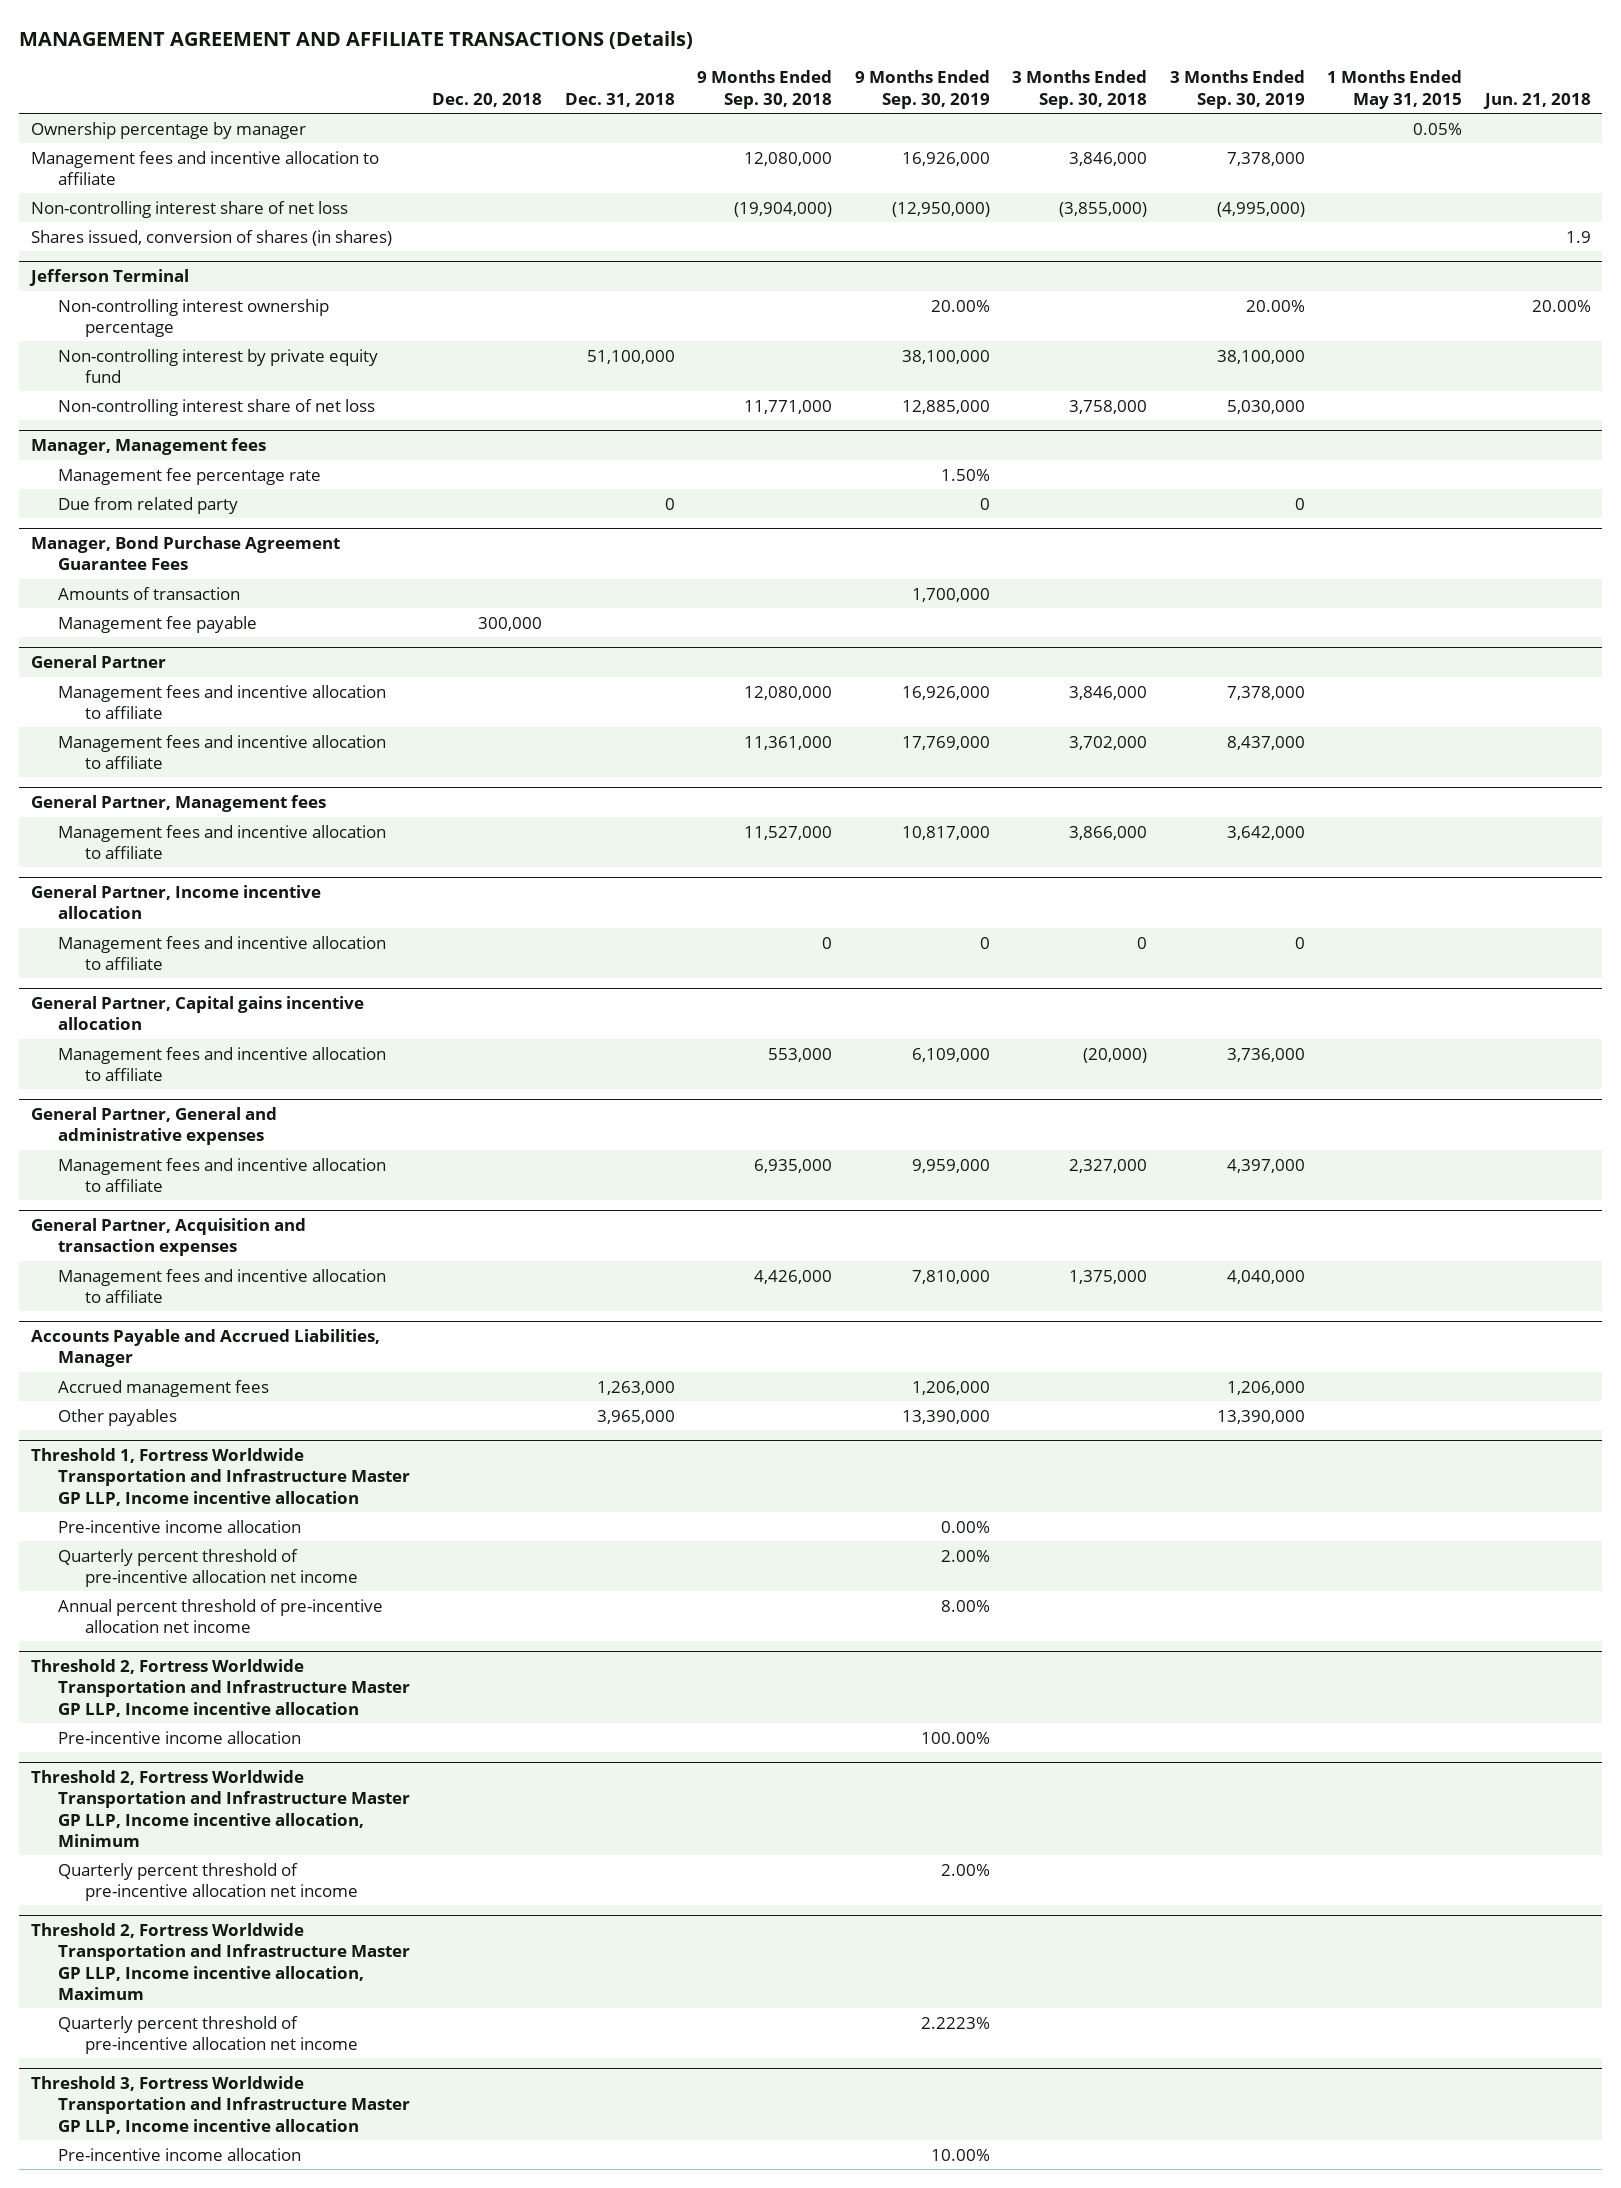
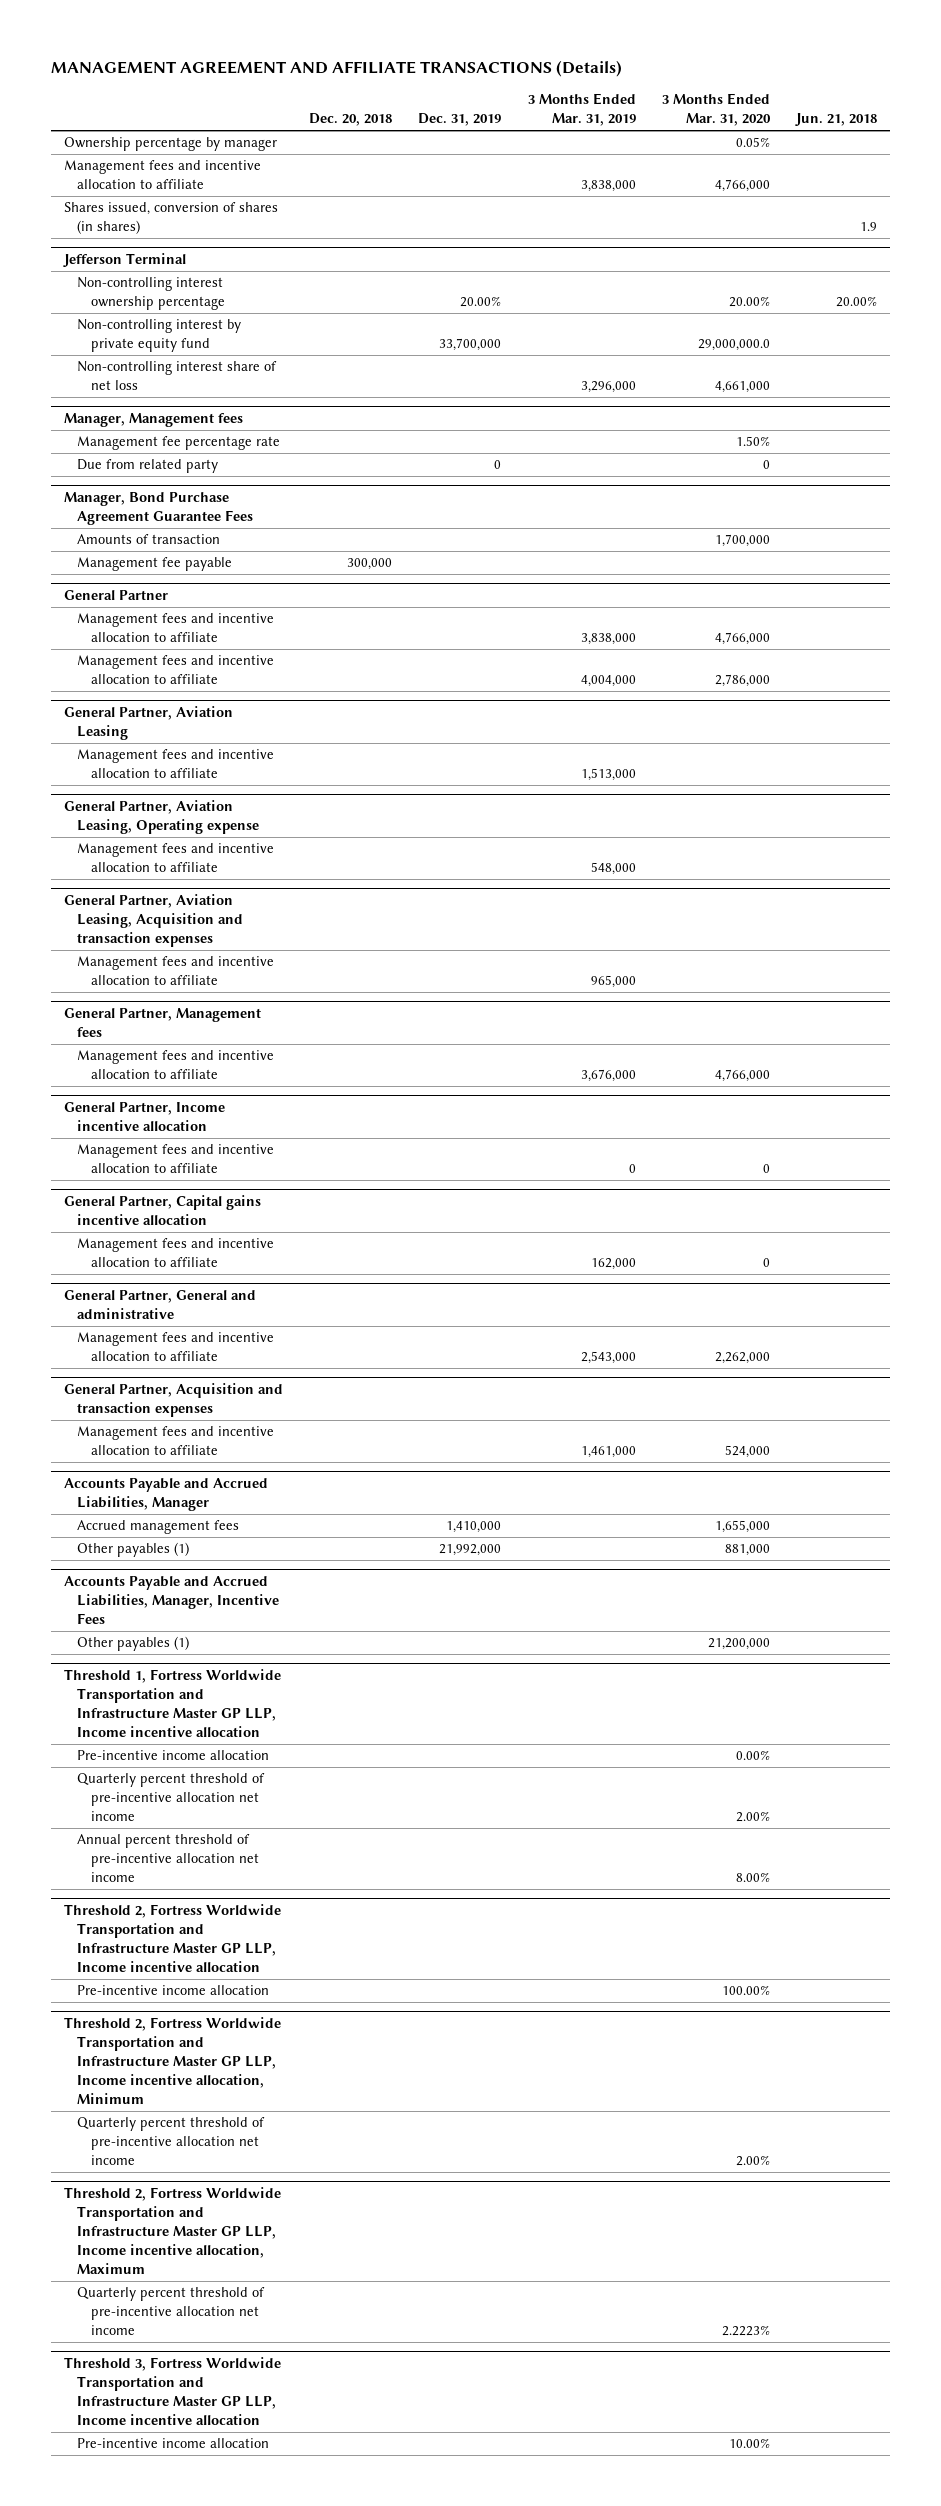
[564,92,675,107] Dec. 31, 2018 -> none
[697,70,833,109] 9 Months Ended Sep. 30, 2018 -> none
[854,70,990,109] 9 Months Ended Sep. 30, 2019 -> none
[1012,70,1148,109] 3 Months Ended Sep. 30, 2018 -> none
[1169,70,1305,109] 3 Months Ended Sep. 30, 2019 -> none
[1327,70,1463,109] 1 Months Ended May 31, 2015 -> none
none -> [418,113,502,127] Dec. 31, 2019
none -> [527,93,636,127] 3 Months Ended Mar. 31, 2019
none -> [661,93,771,127] 3 Months Ended Mar. 31, 2020
[30,200,348,218] Non-controlling interest share of net loss -> none
none -> [63,705,233,740] General Partner, Aviation Leasing
none -> [77,749,275,779] Management fees and incentive allocation to affiliate
none -> [63,799,260,834] General Partner, Aviation Leasing, Operating expense
none -> [77,843,275,873] Management fees and incentive allocation to affiliate
none -> [63,893,244,947] General Partner, Aviation Leasing, Acquisition and transaction expenses
none -> [77,956,275,986] Management fees and incentive allocation to affiliate
[30,1107,277,1146] General Partner, General and administrative expenses -> [63,1289,256,1319] General Partner, General and administrative
[57,1408,177,1426] Other payables -> [77,1542,190,1558] Other payables (1)
none -> [63,1575,280,1624] Accounts Payable and Accrued Liabilities, Manager, Incentive Fees
none -> [77,1636,190,1652] Other payables (1)

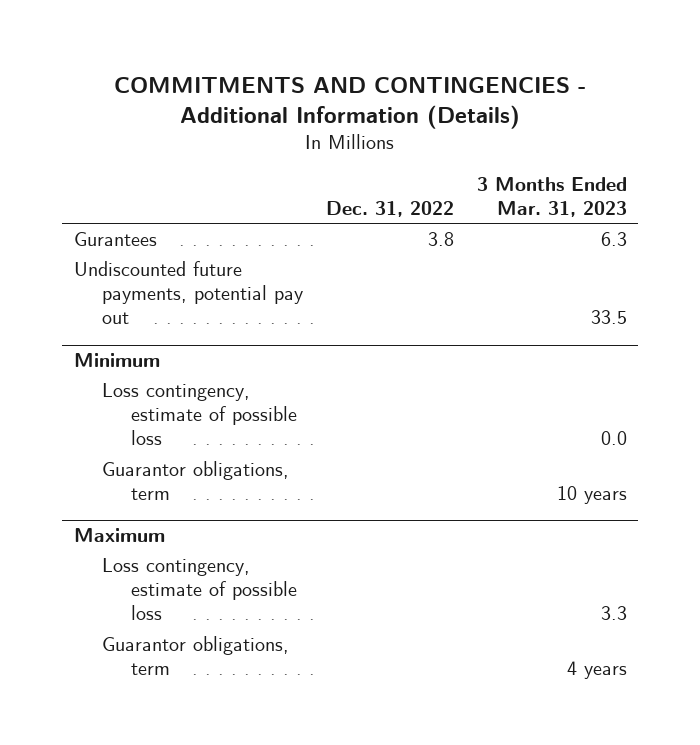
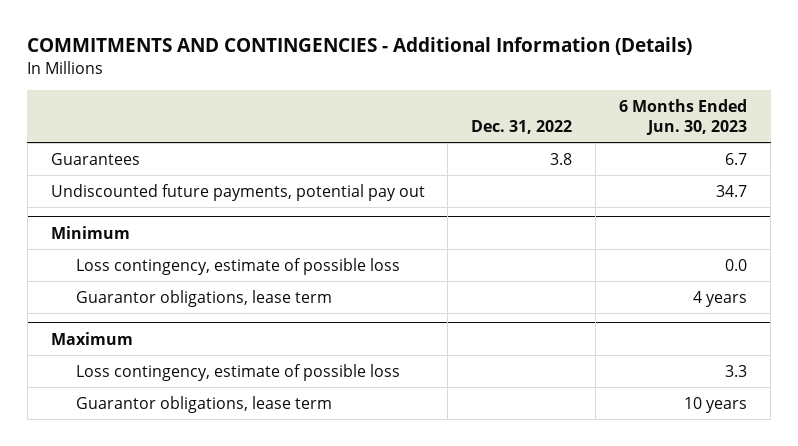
[476,176,627,217] 3 Months Ended Mar. 31, 2023 -> none
none -> [619,98,748,135] 6 Months Ended Jun. 30, 2023
[73,231,157,246] Gurantees -> [50,152,140,165] Guarantees
[102,460,290,501] Guarantor obligations, term -> [75,289,332,307] Guarantor obligations, lease term
[102,635,290,676] Guarantor obligations, term -> [75,395,332,413] Guarantor obligations, lease term

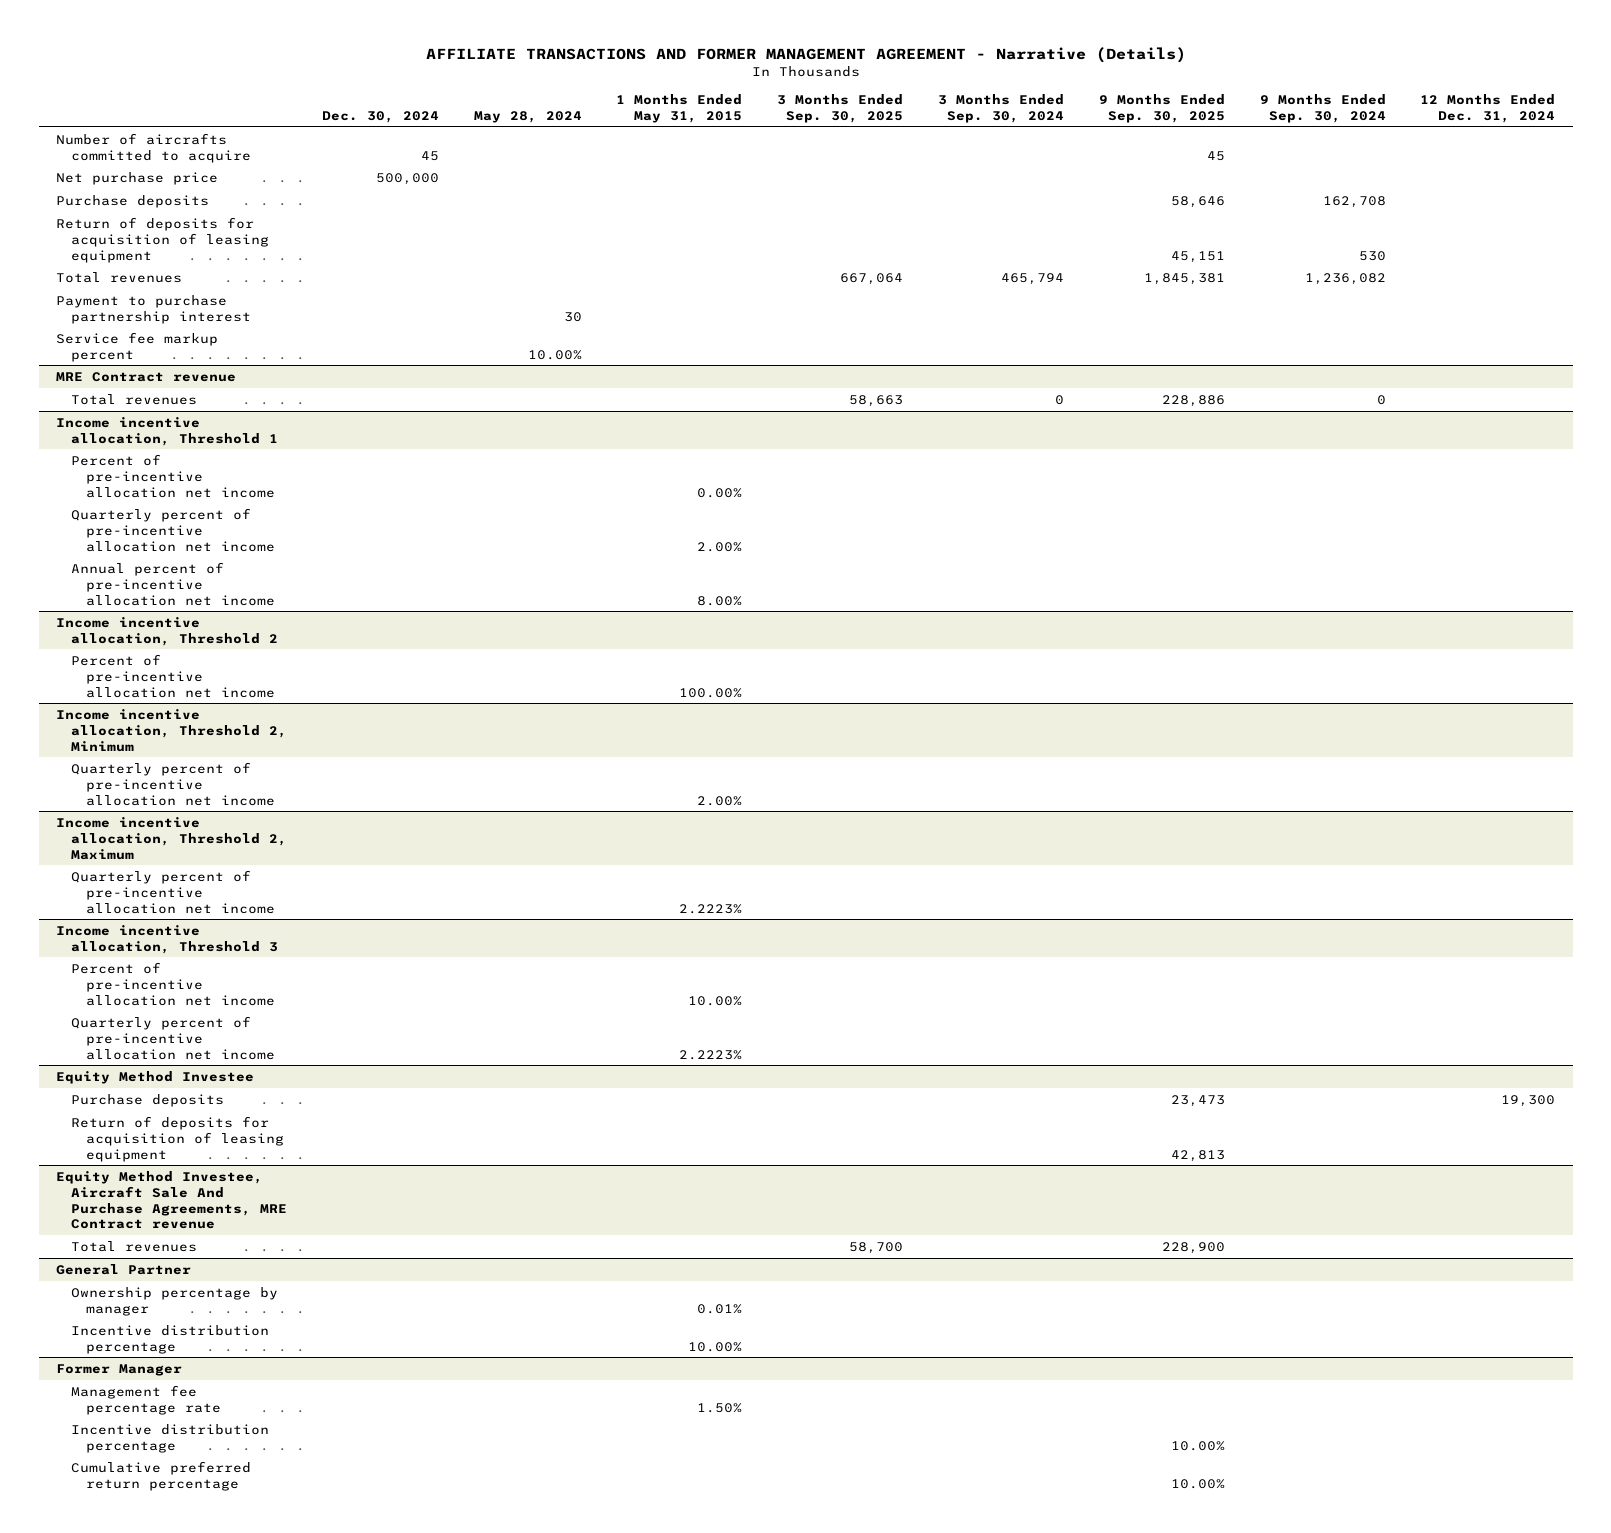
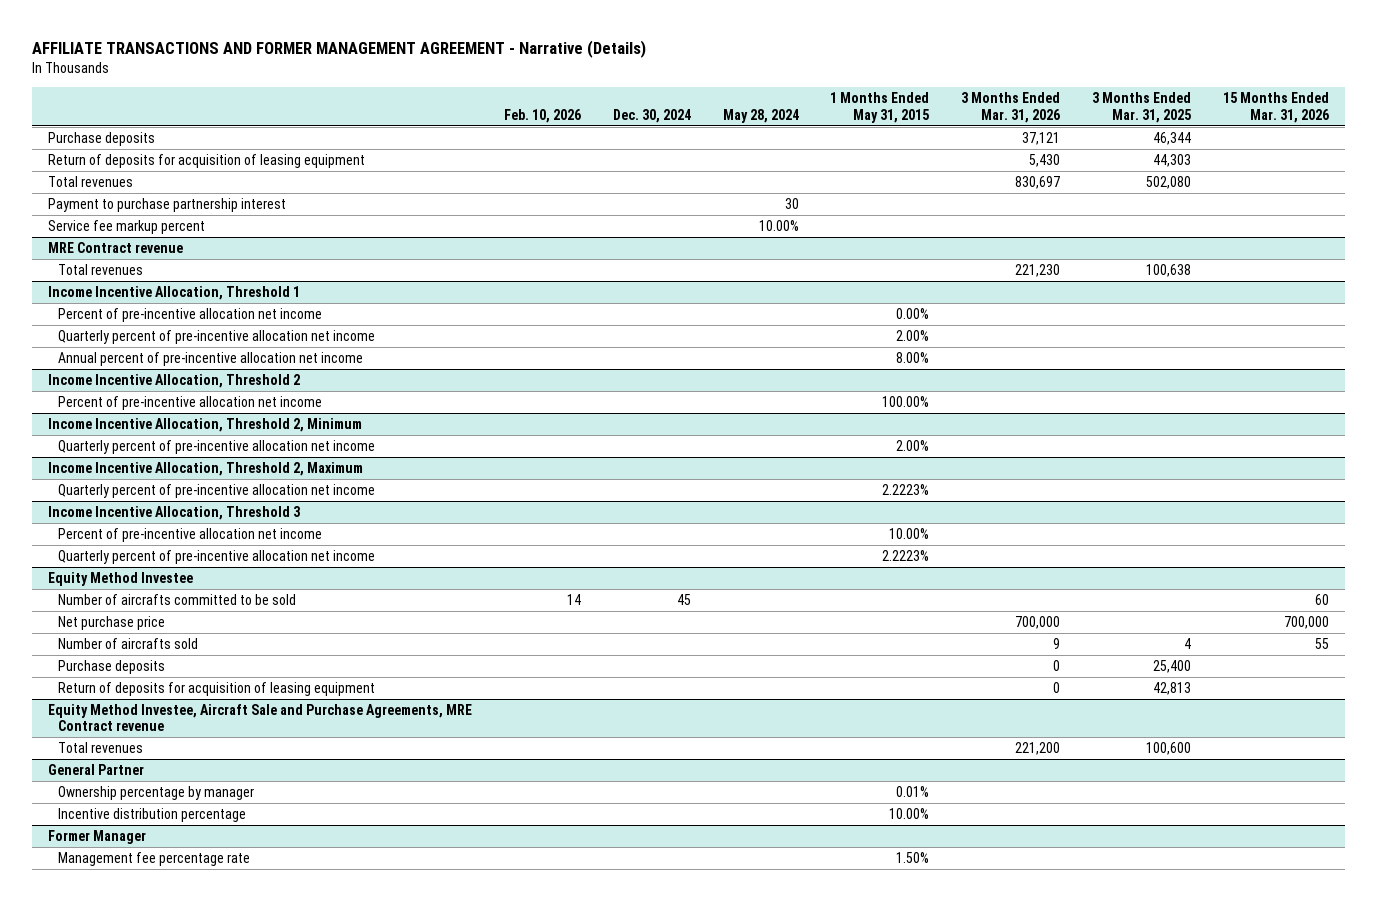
[777,94,904,123] 3 Months Ended Sep. 30, 2025 -> none
[938,94,1065,123] 3 Months Ended Sep. 30, 2024 -> none
[1098,94,1225,123] 9 Months Ended Sep. 30, 2025 -> none
[1259,94,1386,123] 9 Months Ended Sep. 30, 2024 -> none
[1420,94,1556,123] 12 Months Ended Dec. 31, 2024 -> none
none -> [503,108,581,123] Feb. 10, 2026
none -> [961,92,1061,123] 3 Months Ended Mar. 31, 2026
none -> [1092,92,1192,123] 3 Months Ended Mar. 31, 2025
none -> [1223,92,1330,123] 15 Months Ended Mar. 31, 2026
[56,132,252,163] Number of aircrafts committed to acquire -> none
[56,171,219,185] Net purchase price -> none
[56,416,279,446] Income incentive allocation, Threshold 1 -> [47,286,300,301] Income Incentive Allocation, Threshold 1
[56,616,279,646] Income incentive allocation, Threshold 2 -> [47,374,300,389] Income Incentive Allocation, Threshold 2
[56,708,288,752] Income incentive allocation, Threshold 2, Minimum -> [47,418,362,433] Income Incentive Allocation, Threshold 2, Minimum
[56,816,288,860] Income incentive allocation, Threshold 2, Maximum -> [47,462,363,477] Income Incentive Allocation, Threshold 2, Maximum
[56,924,279,954] Income incentive allocation, Threshold 3 -> [47,506,300,521] Income Incentive Allocation, Threshold 3
none -> [58,594,297,606] Number of aircrafts committed to be sold
none -> [58,616,166,631] Net purchase price
none -> [58,638,199,650] Number of aircrafts sold
[56,1170,288,1230] Equity Method Investee, Aircraft Sale And Purchase Agreements, MRE Contract revenue -> [47,704,472,732] Equity Method Investee, Aircraft Sale and Purchase Agreements, MRE Contract revenue
[71,1423,270,1453] Incentive distribution percentage -> none
[71,1460,252,1491] Cumulative preferred return percentage -> none

